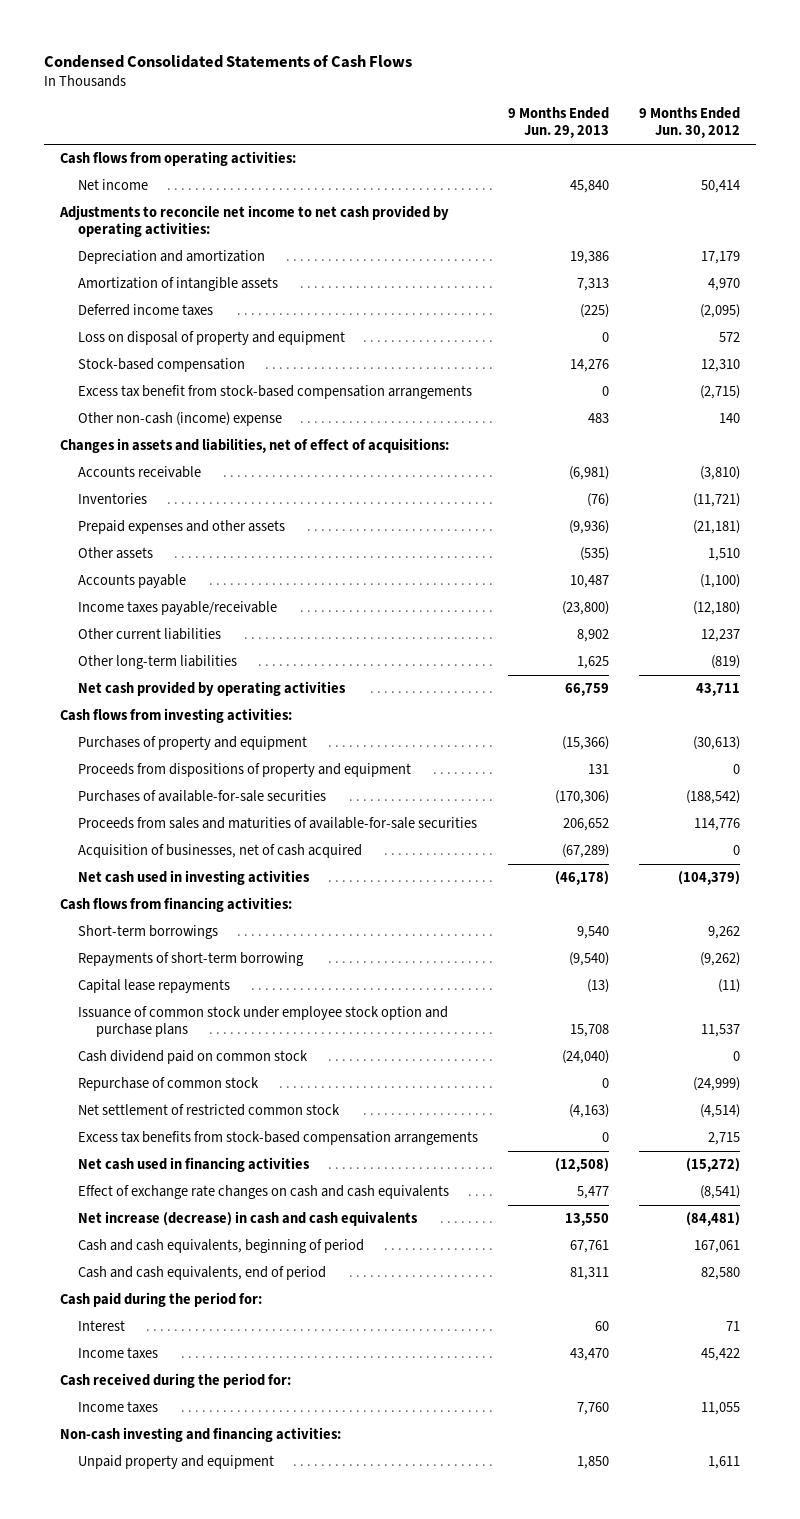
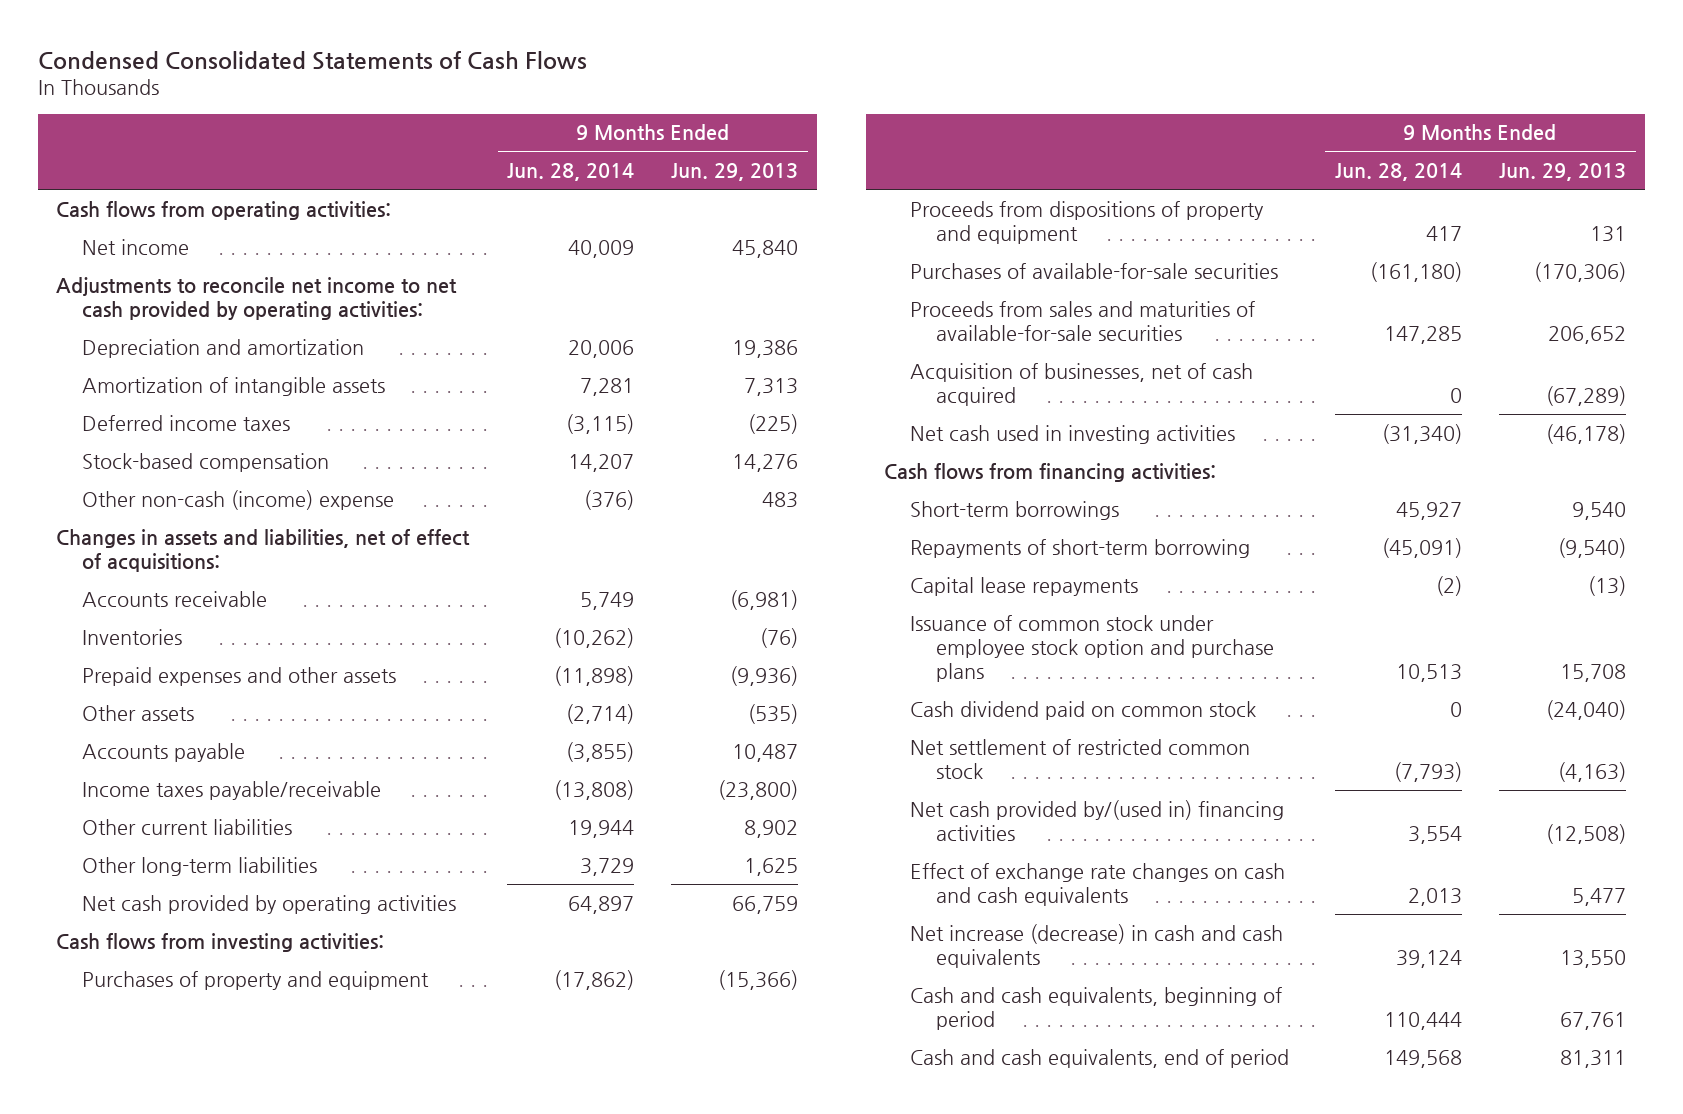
[639,107,741,139] 9 Months Ended Jun. 30, 2012 -> none
none -> [506,163,634,182] Jun. 28, 2014
[77,331,345,346] Loss on disposal of property and equipment -> none
[77,385,472,400] Excess tax benefit from stock-based compensation arrangements -> none
[77,1077,259,1092] Repurchase of common stock -> none
[77,1131,478,1146] Excess tax benefits from stock-based compensation arrangements -> none
[77,1157,310,1173] Net cash used in financing activities -> [910,799,1285,841] Net cash provided by/(used in) financing activities
[59,1292,262,1308] Cash paid during the period for: -> none
[77,1320,125,1332] Interest -> none
[77,1347,158,1360] Income taxes -> none
[59,1373,291,1389] Cash received during the period for: -> none
[77,1401,158,1414] Income taxes -> none
[59,1427,341,1443] Non-cash investing and financing activities: -> none
[77,1455,274,1470] Unpaid property and equipment -> none

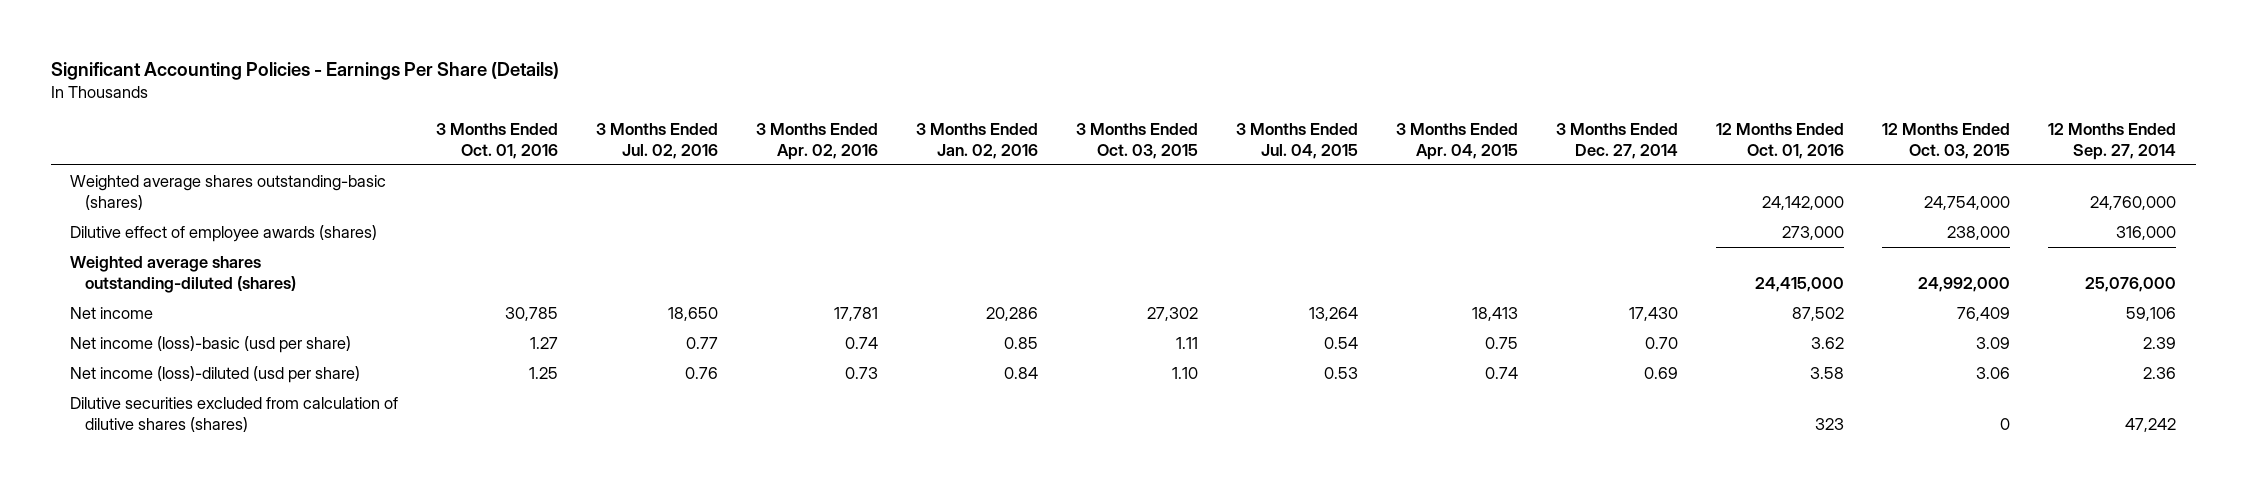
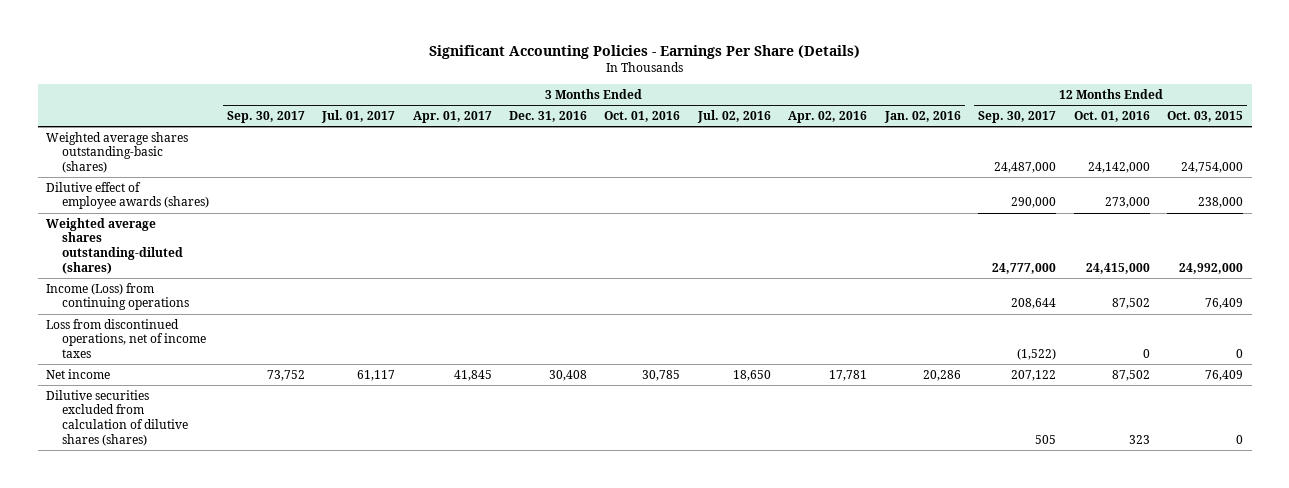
[1076,123,1199,159] 3 Months Ended Oct. 03, 2015 -> none
[1236,123,1359,159] 3 Months Ended Jul. 04, 2015 -> none
[1396,123,1519,160] 3 Months Ended Apr. 04, 2015 -> none
[1556,123,1679,159] 3 Months Ended Dec. 27, 2014 -> none
[2048,123,2177,160] 12 Months Ended Sep. 27, 2014 -> none
none -> [226,110,305,123] Sep. 30, 2017
none -> [321,109,396,123] Jul. 01, 2017
none -> [412,110,492,123] Apr. 01, 2017
none -> [509,110,588,122] Dec. 31, 2016
none -> [978,110,1057,123] Sep. 30, 2017
none -> [46,282,190,311] Income (Loss) from continuing operations
none -> [46,318,207,359] Loss from discontinued operations, net of income taxes
[69,336,351,354] Net income (loss)-basic (usd per share) -> none
[69,366,360,384] Net income (loss)-diluted (usd per share) -> none

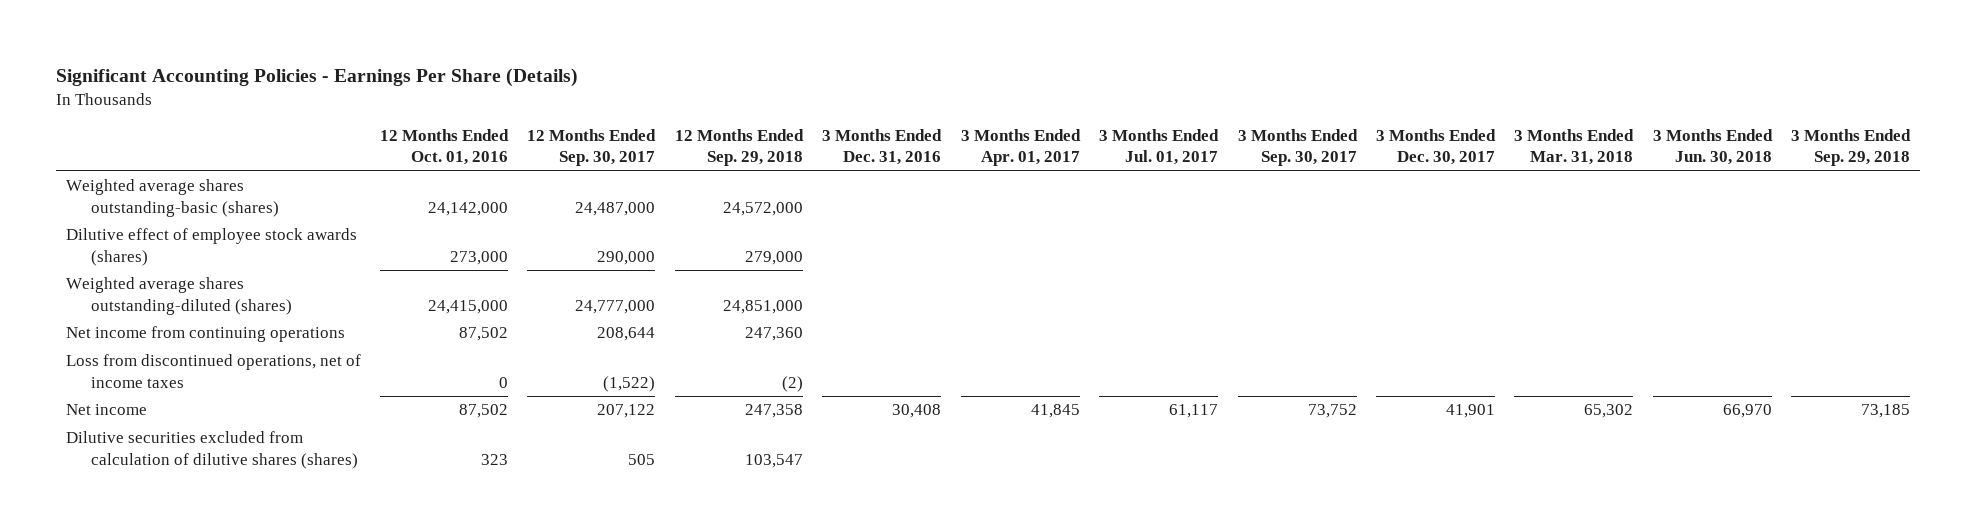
[604,110,681,122] Oct. 01, 2016 -> none
[696,109,771,123] Jul. 02, 2016 -> none
[788,110,868,123] Apr. 02, 2016 -> none
[883,110,961,123] Jan. 02, 2016 -> none
[1166,110,1243,122] Oct. 03, 2015 -> none
none -> [674,128,804,167] 12 Months Ended Sep. 29, 2018
none -> [1375,128,1496,166] 3 Months Ended Dec. 30, 2017
none -> [1514,128,1635,166] 3 Months Ended Mar. 31, 2018
none -> [1652,128,1773,166] 3 Months Ended Jun. 30, 2018
none -> [1791,128,1912,167] 3 Months Ended Sep. 29, 2018
[46,181,210,210] Dilutive effect of employee awards (shares) -> [65,228,357,266] Dilutive effect of employee stock awards (shares)
[46,282,190,311] Income (Loss) from continuing operations -> [65,326,345,343] Net income from continuing operations

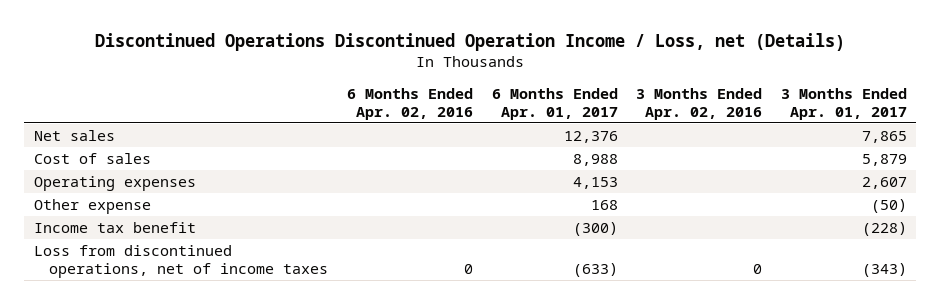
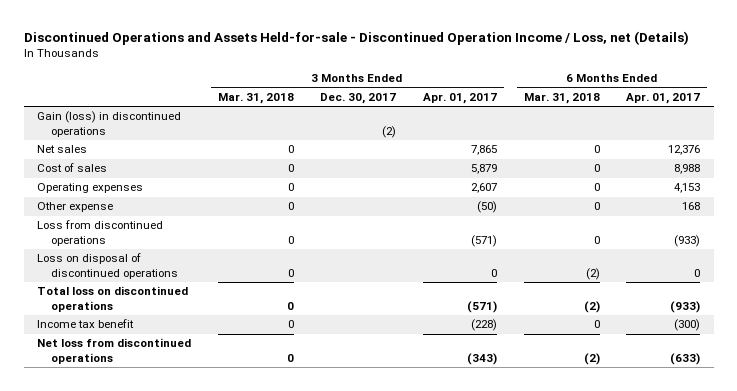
[95,33,846,52] Discontinued Operations Discontinued Operation Income / Loss, net (Details) -> [23,30,689,45] Discontinued Operations and Assets Held-for-sale - Discontinued Operation Income / Loss, net (Details)
[347,87,474,120] 6 Months Ended Apr. 02, 2016 -> none
[636,87,763,120] 3 Months Ended Apr. 02, 2016 -> none
none -> [217,93,294,105] Mar. 31, 2018
none -> [320,93,397,105] Dec. 30, 2017
none -> [523,93,600,105] Mar. 31, 2018
none -> [36,111,181,137] Gain (loss) in discontinued operations
none -> [36,220,163,246] Loss from discontinued operations
none -> [36,253,179,279] Loss on disposal of discontinued operations
none -> [36,286,188,312] Total loss on discontinued operations
[33,244,329,278] Loss from discontinued operations, net of income taxes -> [36,338,191,364] Net loss from discontinued operations

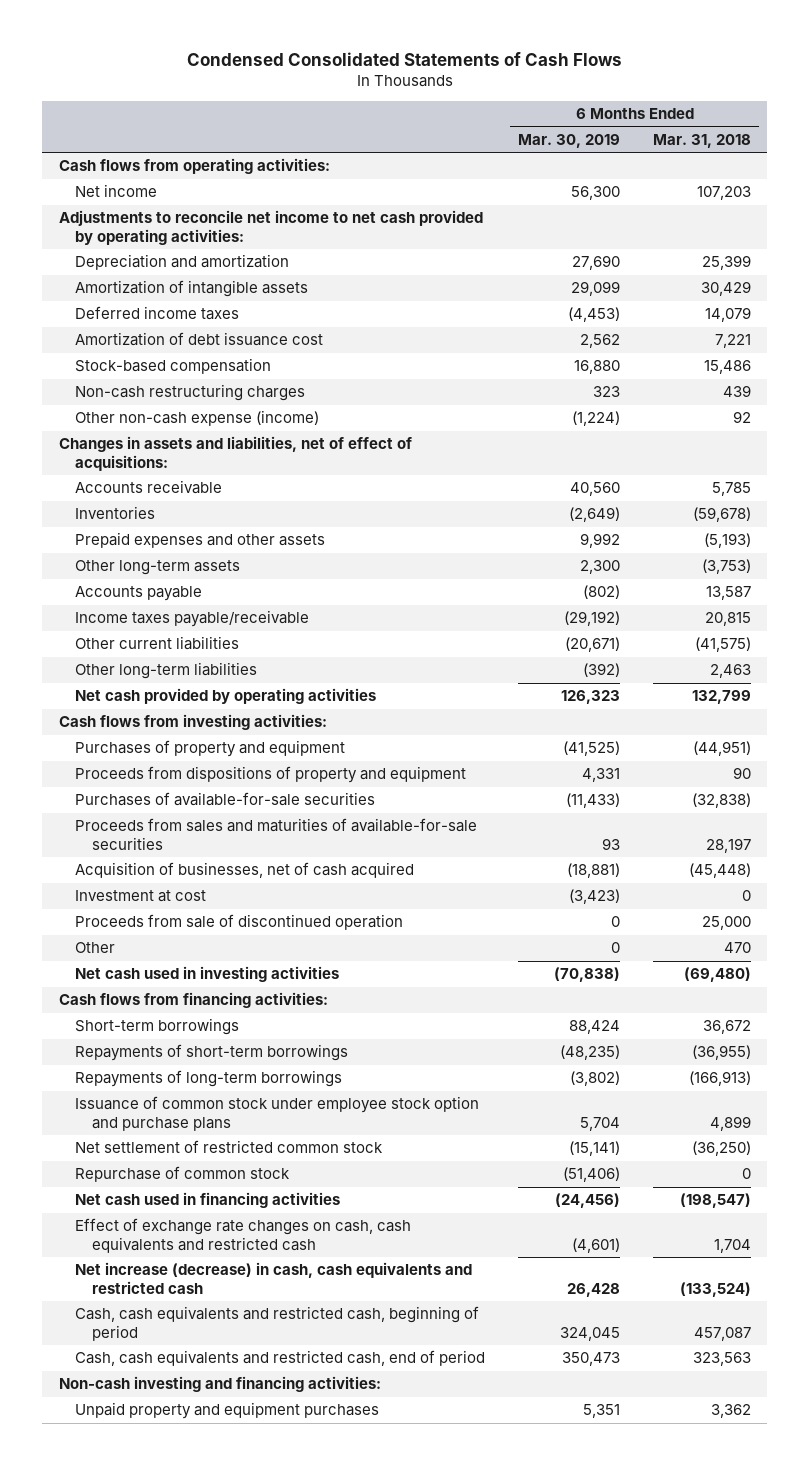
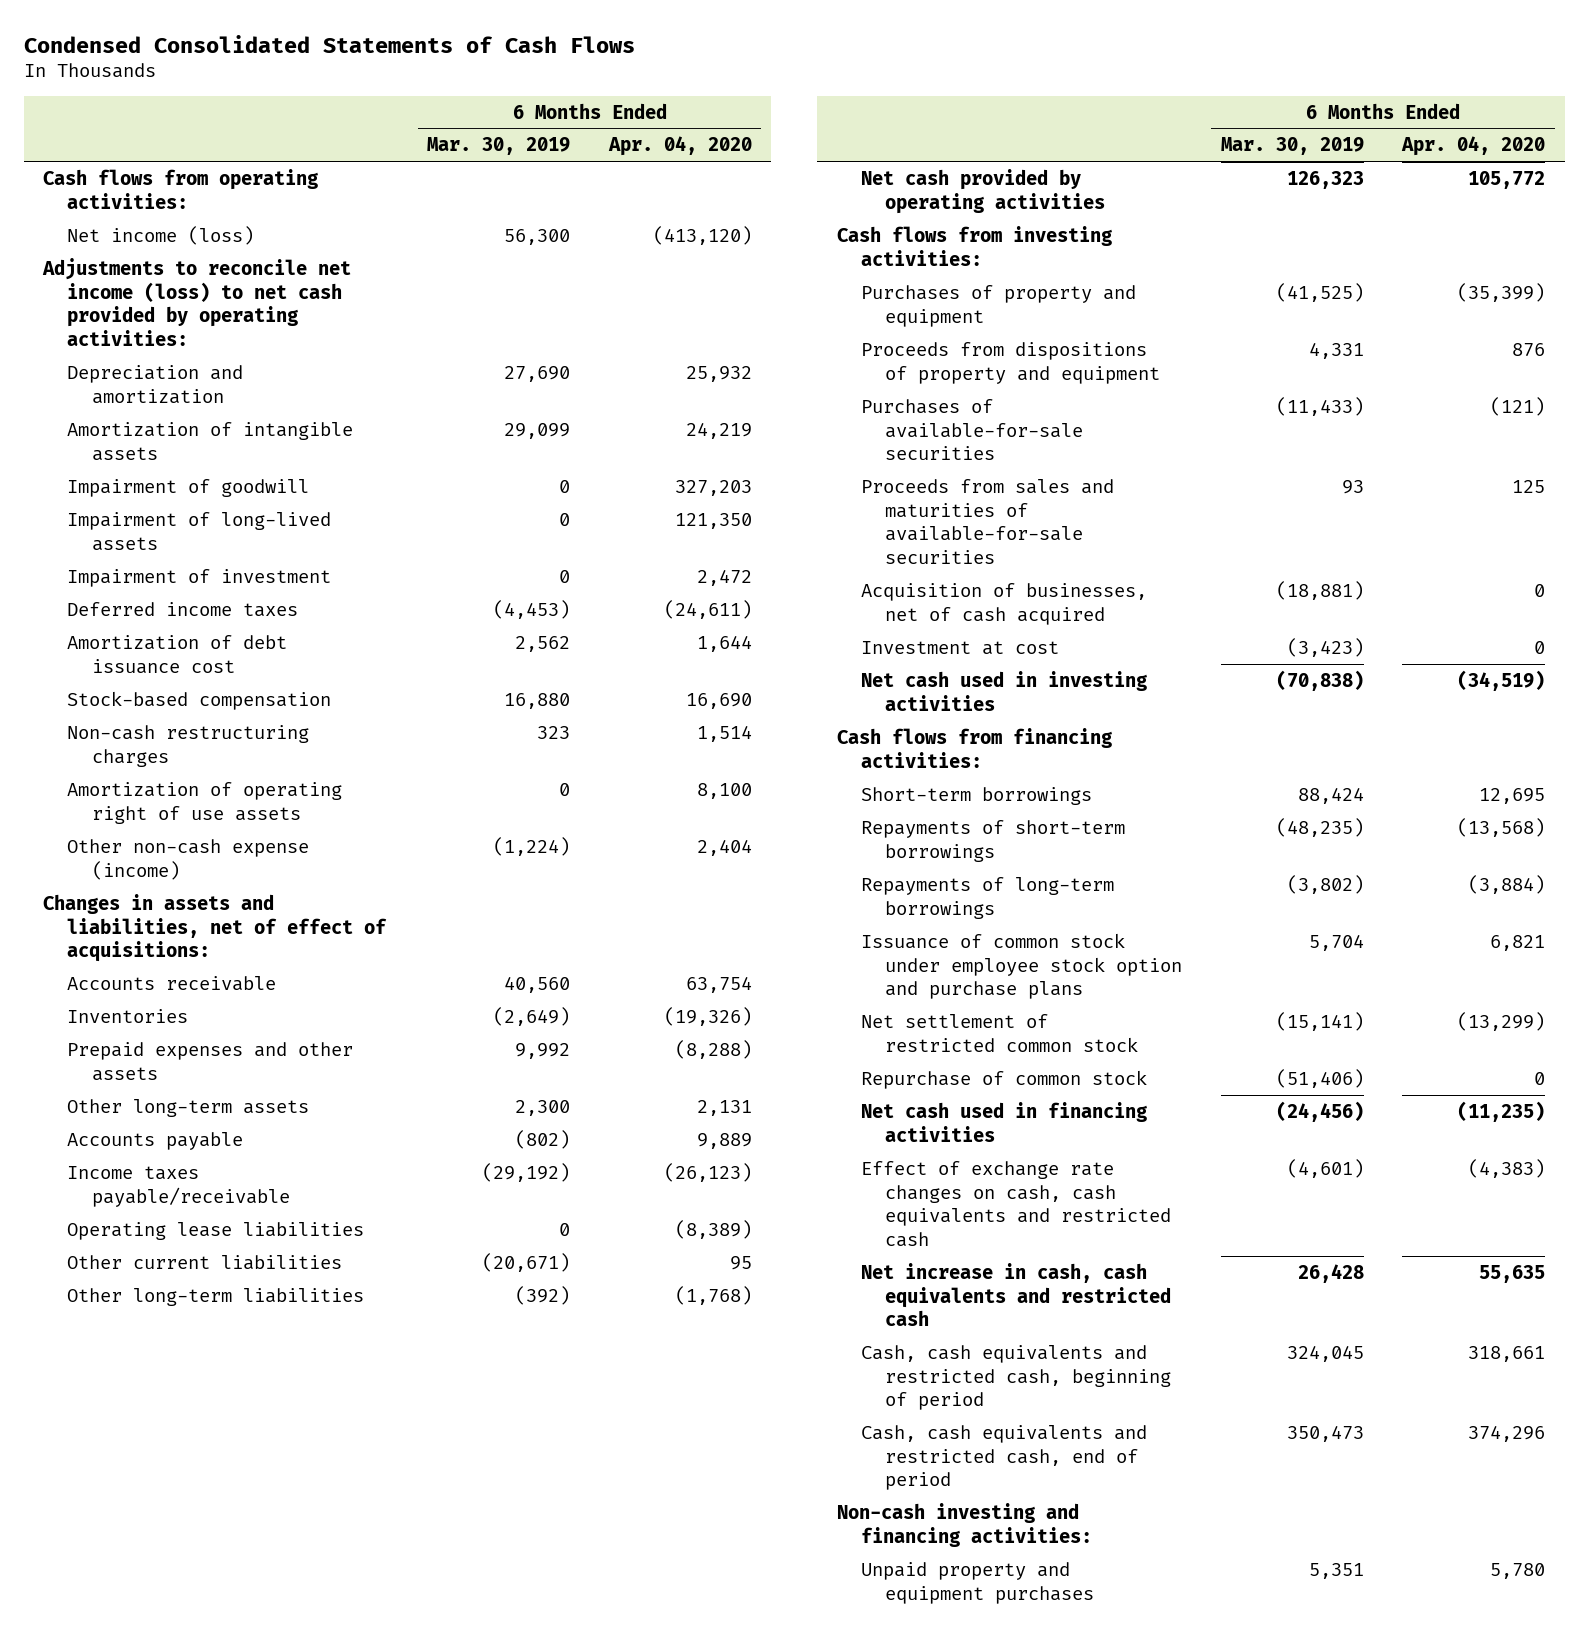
[653,133,752,148] Mar. 31, 2018 -> none
none -> [607,136,752,157] Apr. 04, 2020
[75,184,158,198] Net income -> [67,225,255,245] Net income (loss)
[58,210,483,245] Adjustments to reconcile net income to net cash provided by operating activities: -> [42,257,352,347] Adjustments to reconcile net income (loss) to net cash provided by operating activities:
none -> [67,478,310,497] Impairment of goodwill
none -> [67,511,332,551] Impairment of long-lived assets
none -> [67,568,332,587] Impairment of investment
none -> [67,781,343,824] Amortization of operating right of use assets
none -> [67,1221,365,1240] Operating lease liabilities
[75,914,404,931] Proceeds from sale of discontinued operation -> none
[75,942,116,954] Other -> none
[75,1262,473,1294] Net increase (decrease) in cash, cash equivalents and restricted cash -> [860,1262,1172,1327] Net increase in cash, cash equivalents and restricted cash

